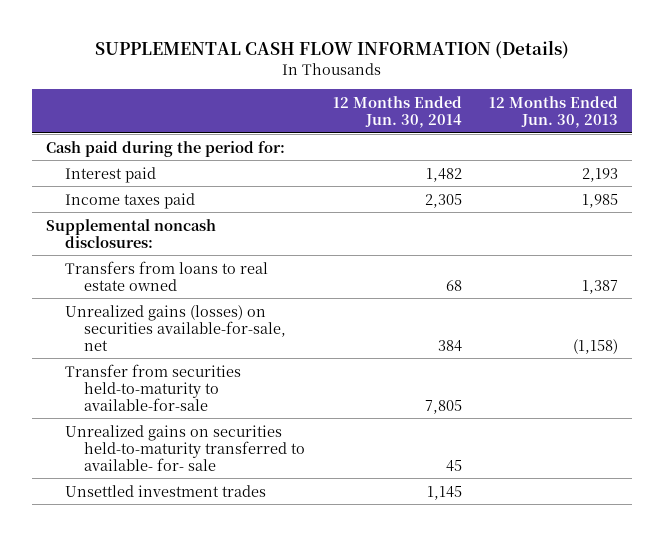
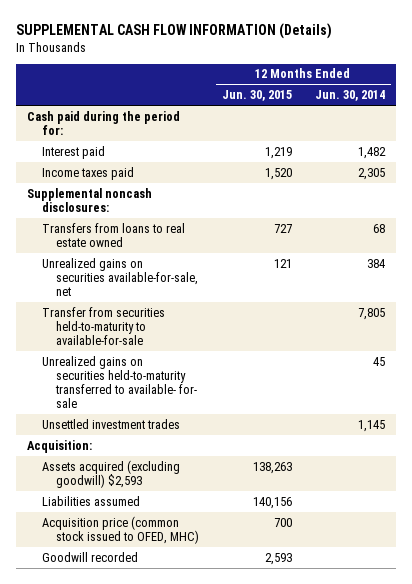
[488,95,618,128] 12 Months Ended Jun. 30, 2013 -> none
none -> [221,90,292,102] Jun. 30, 2015
[65,304,287,351] Unrealized gains (losses) on securities available-for-sale, net -> [41,257,198,297] Unrealized gains on securities available-for-sale, net
none -> [27,439,93,453] Acquisition:
none -> [41,459,180,488] Assets acquired (excluding goodwill) $2,593
none -> [41,495,140,506] Liabilities assumed
none -> [41,515,199,544] Acquisition price (common stock issued to OFED, MHC)
none -> [41,551,138,562] Goodwill recorded

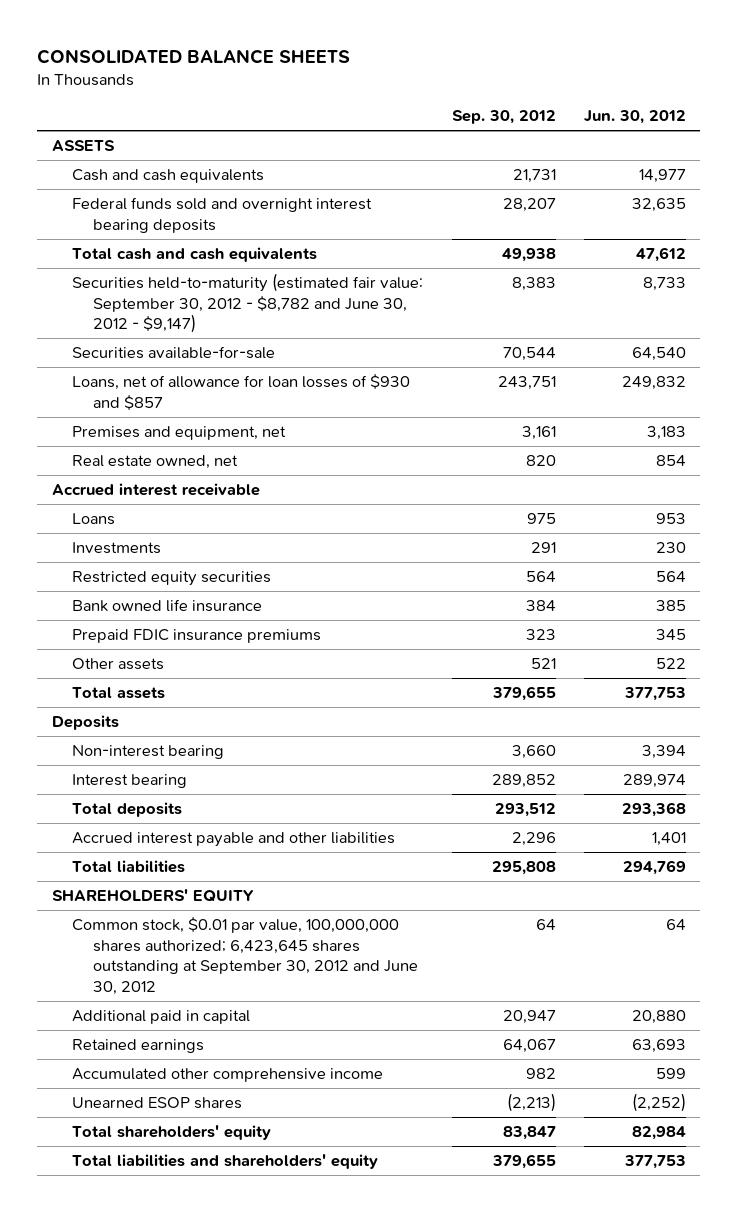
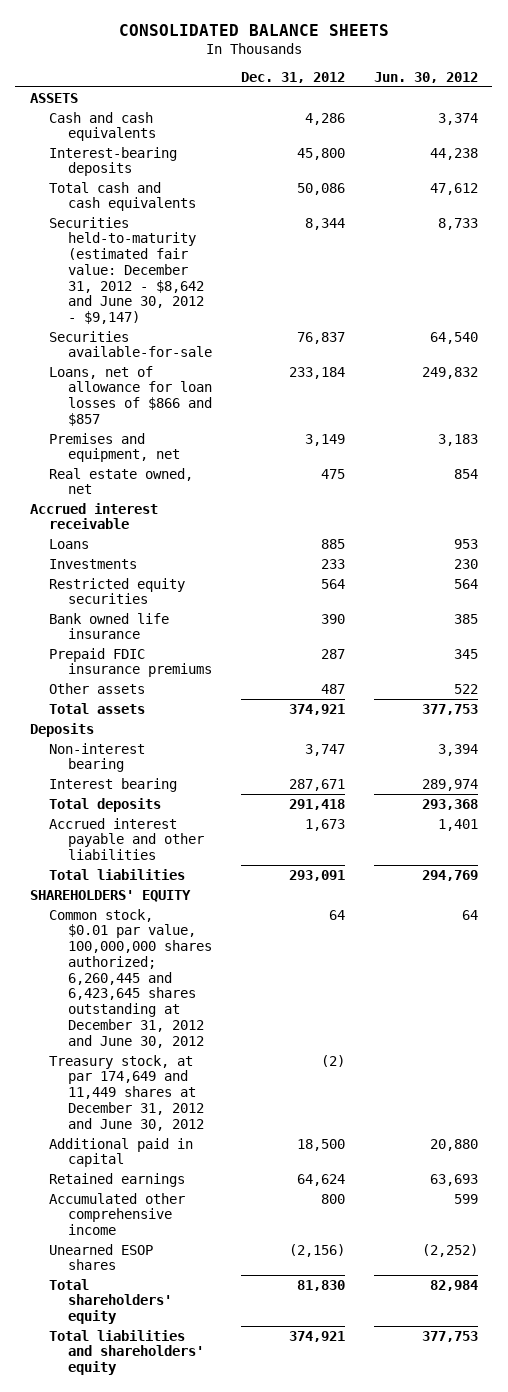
[451,110,556,125] Sep. 30, 2012 -> none
none -> [241,71,346,83] Dec. 31, 2012
[72,197,373,233] Federal funds sold and overnight interest bearing deposits -> none
[639,169,687,184] 14,977 -> [437,112,478,125] 3,374
none -> [49,146,178,177] Interest-bearing deposits
[72,273,424,334] Securities held-to-maturity (estimated fair value: September 30, 2012 - $8,782 and June 30, 2012 - $9,147) -> [49,216,205,325] Securities held-to-maturity (estimated fair value: December 31, 2012 - $8,642 and June 30, 2012 - $9,147)
[72,374,411,410] Loans, net of allowance for loan losses of $930 and $857 -> [49,365,213,426] Loans, net of allowance for loan losses of $866 and $857
[72,917,419,995] Common stock, $0.01 par value, 100,000,000 shares authorized; 6,423,645 shares outstanding at September 30, 2012 and June 30, 2012 -> [49,908,213,1048] Common stock, $0.01 par value, 100,000,000 shares authorized; 6,260,445 and 6,423,645 shares outstanding at December 31, 2012 and June 30, 2012
none -> [49,1054,205,1131] Treasury stock, at par 174,649 and 11,449 shares at December 31, 2012 and June 30, 2012

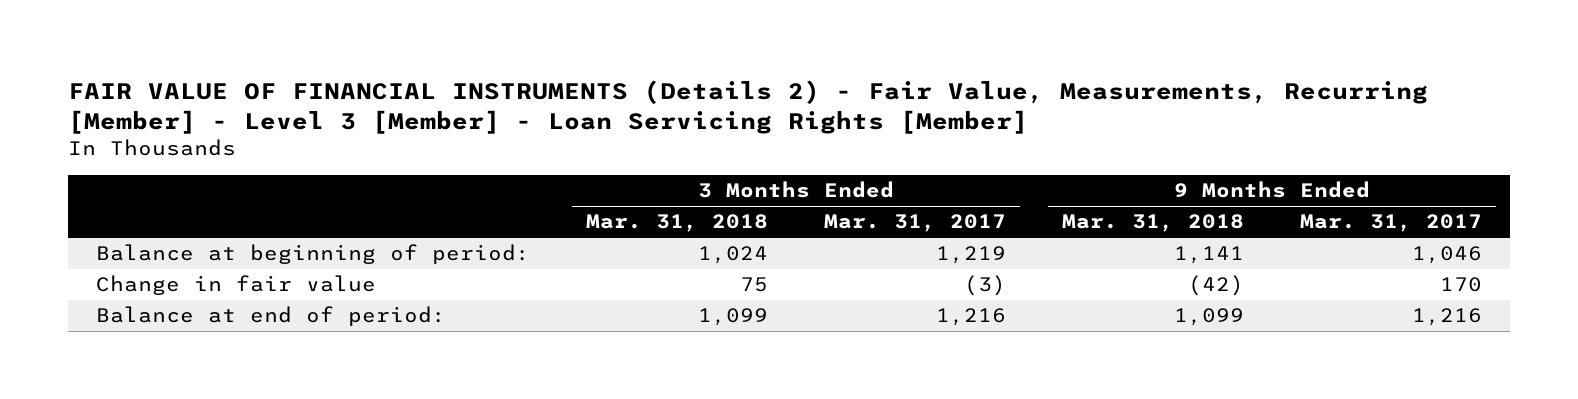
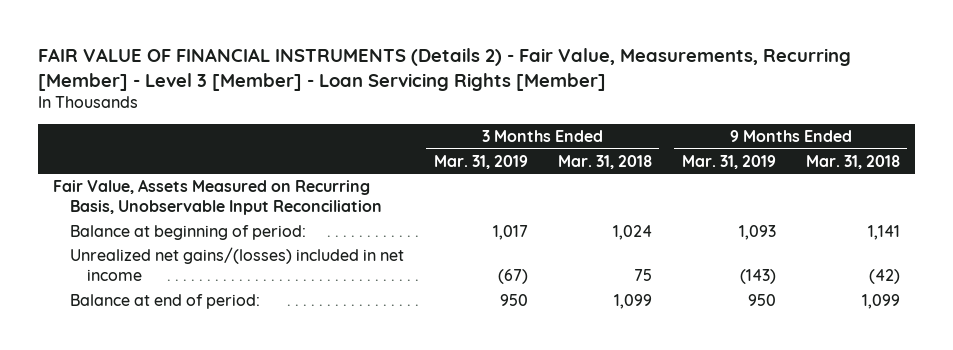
[823,214,1006,233] Mar. 31, 2017 -> none
[1299,214,1482,233] Mar. 31, 2017 -> none
none -> [433,154,528,169] Mar. 31, 2019
none -> [681,154,776,169] Mar. 31, 2019
none -> [52,178,382,216] Fair Value, Assets Measured on Recurring Basis, Unobservable Input Reconciliation
[96,275,377,296] Change in fair value -> [69,246,404,282] Unrealized net gains/(losses) included in net income

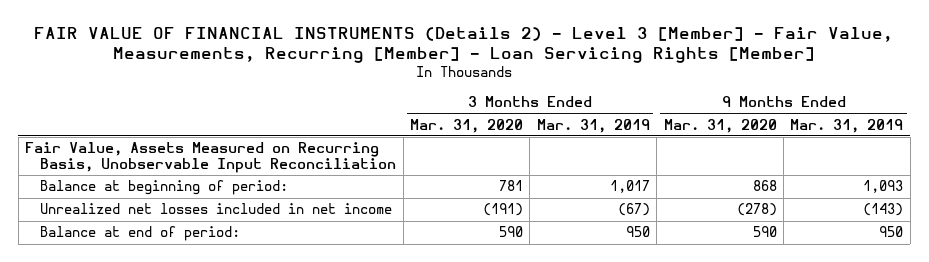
[37,48,851,91] FAIR VALUE OF FINANCIAL INSTRUMENTS (Details 2) - Fair Value, Measurements, Recurring [Member] - Level 3 [Member] - Loan Servicing Rights [Member] -> [34,26,894,64] FAIR VALUE OF FINANCIAL INSTRUMENTS (Details 2) - Level 3 [Member] - Fair Value, Measurements, Recurring [Member] - Loan Servicing Rights [Member]
[557,154,652,169] Mar. 31, 2018 -> none
[805,154,900,169] Mar. 31, 2018 -> none
none -> [410,118,524,133] Mar. 31, 2020
none -> [663,118,777,133] Mar. 31, 2020
[69,246,404,282] Unrealized net gains/(losses) included in net income -> [40,203,393,215] Unrealized net losses included in net income

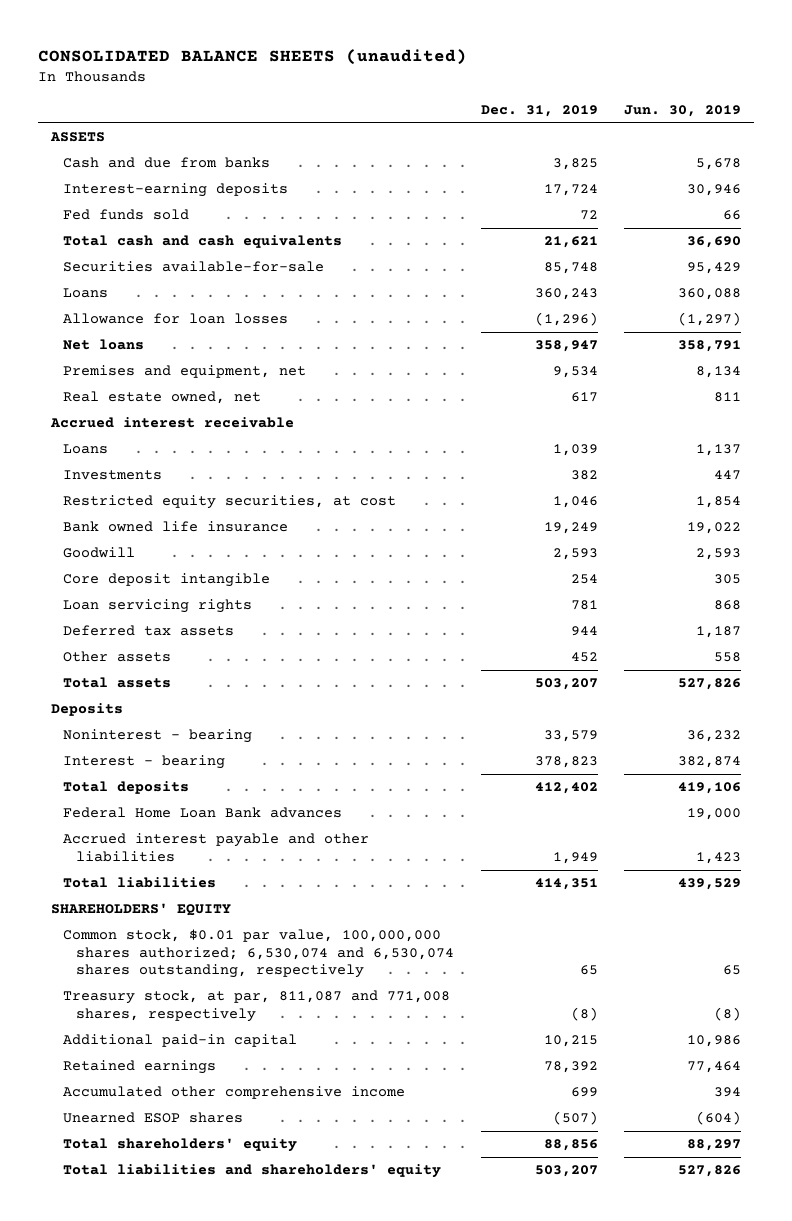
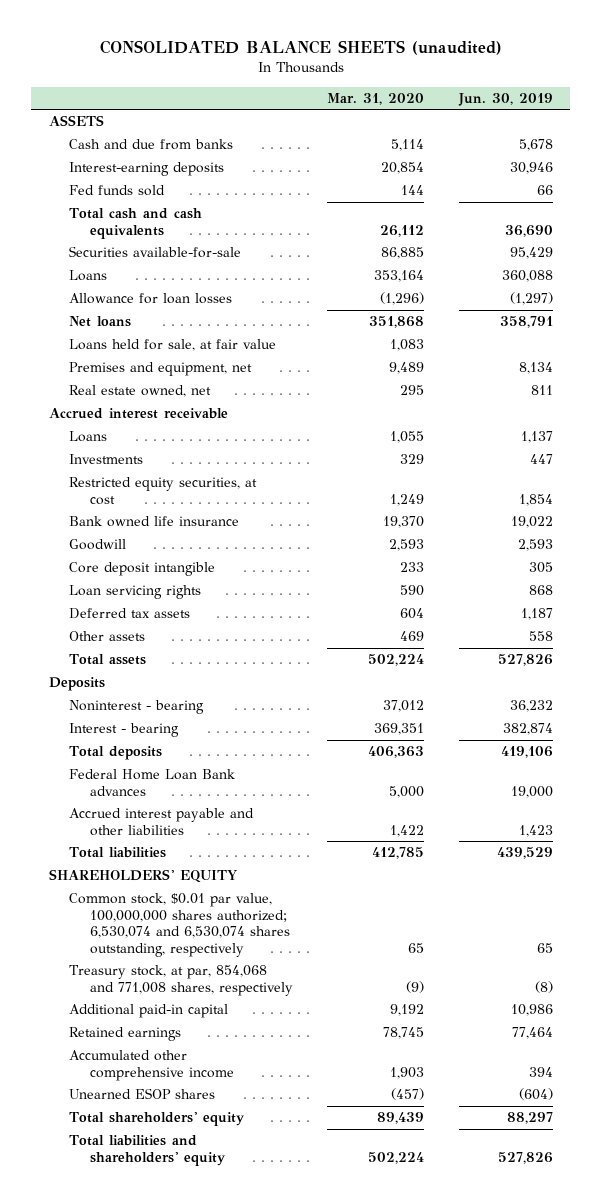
[480,104,598,117] Dec. 31, 2019 -> none
none -> [327,92,425,105] Mar. 31, 2020
none -> [69,339,277,352] Loans held for sale, at fair value
[63,990,451,1022] Treasury stock, at par, 811,087 and 771,008 shares, respectively -> [69,965,293,996] Treasury stock, at par, 854,068 and 771,008 shares, respectively

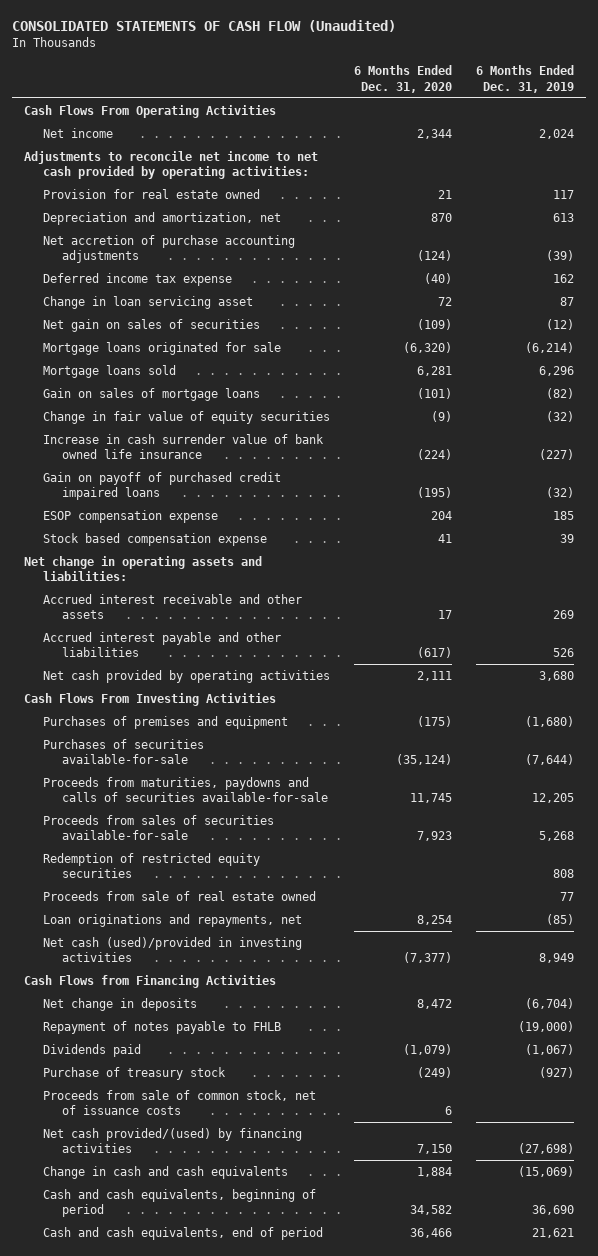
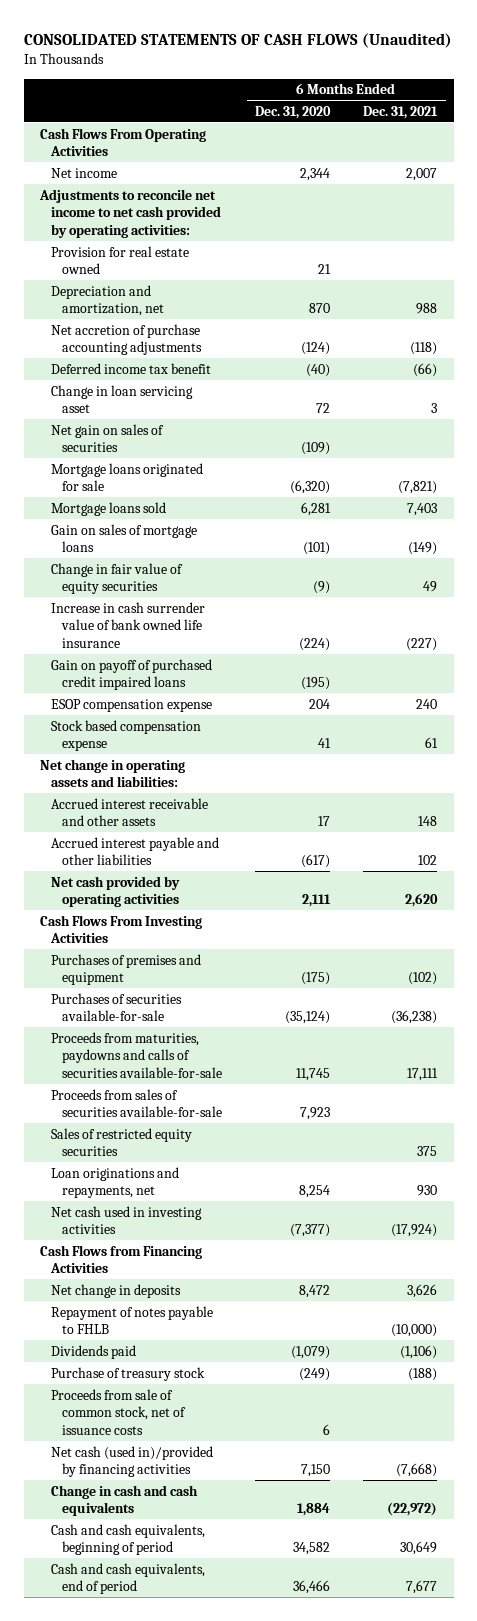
[12,19,397,32] CONSOLIDATED STATEMENTS OF CASH FLOW (Unaudited) -> [23,33,452,49] CONSOLIDATED STATEMENTS OF CASH FLOWS (Unaudited)
[475,65,574,93] 6 Months Ended Dec. 31, 2019 -> none
none -> [363,105,439,119] Dec. 31, 2021
[43,272,233,286] Deferred income tax expense -> [51,362,212,374] Deferred income tax benefit
[43,890,317,901] Proceeds from sale of real estate owned -> none
[43,852,261,879] Redemption of restricted equity securities -> [51,1127,193,1157] Sales of restricted equity securities
[43,936,303,963] Net cash (used)/provided in investing activities -> [51,1205,203,1235] Net cash used in investing activities
[43,1127,303,1154] Net cash provided/(used) by financing activities -> [51,1445,214,1478] Net cash (used in)/provided by financing activities

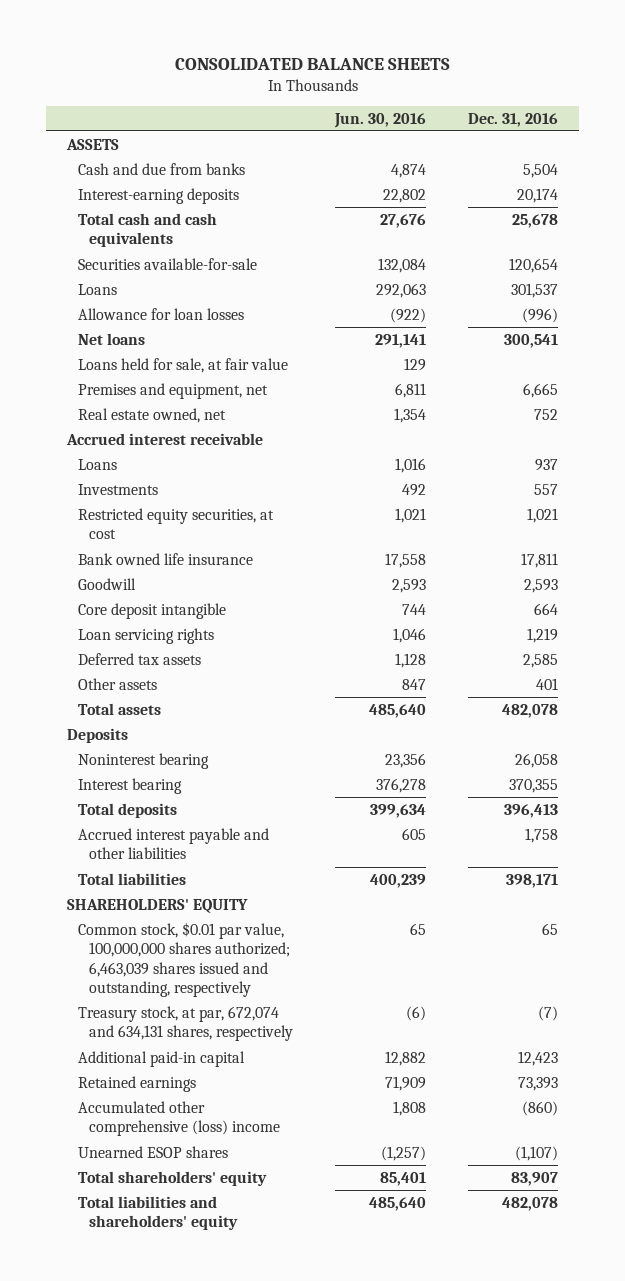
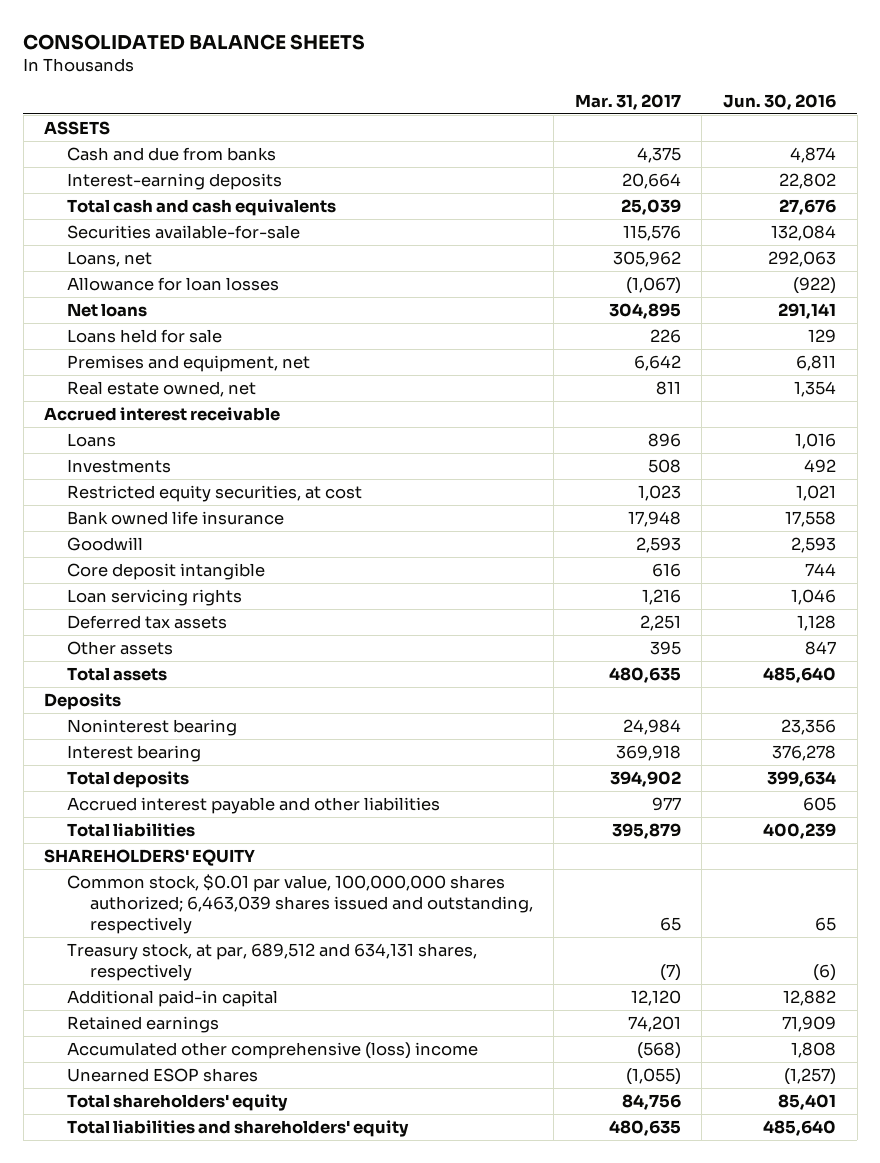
[468,112,559,127] Dec. 31, 2016 -> none
none -> [574,93,681,110] Mar. 31, 2017
[78,283,118,295] Loans -> [67,251,153,268] Loans, net
[78,357,289,373] Loans held for sale, at fair value -> [67,329,223,344] Loans held for sale
[78,1005,294,1042] Treasury stock, at par, 672,074 and 634,131 shares, respectively -> [67,943,478,981] Treasury stock, at par, 689,512 and 634,131 shares, respectively

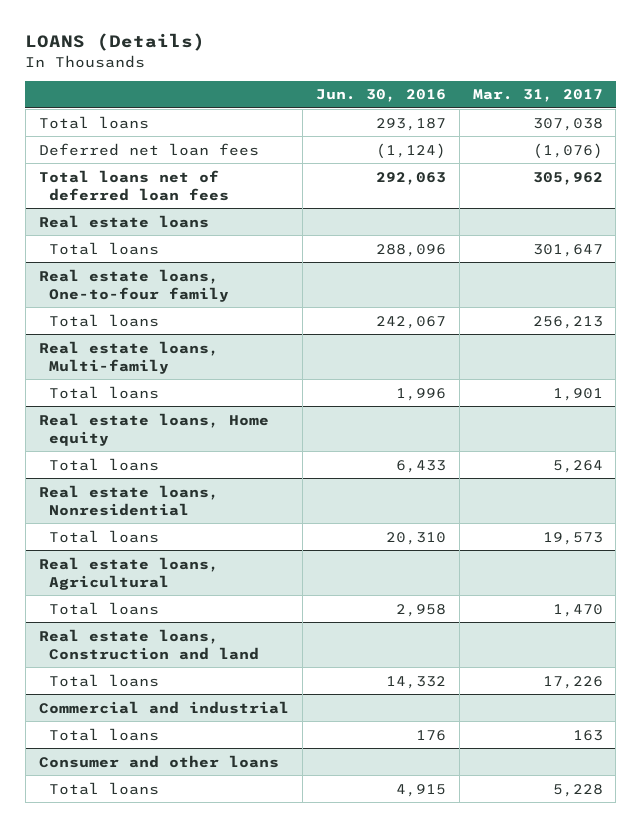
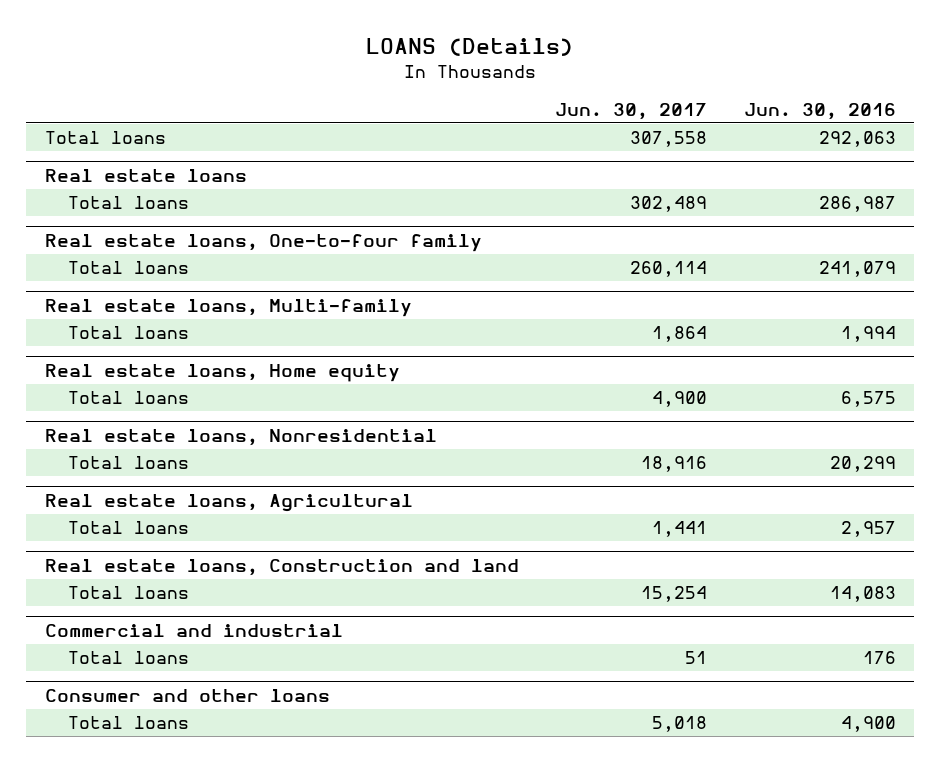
[472,89,603,103] Mar. 31, 2017 -> none
none -> [555,102,708,120] Jun. 30, 2017
[38,142,259,156] Deferred net loan fees -> none
[38,169,230,201] Total loans net of deferred loan fees -> none
[375,117,446,131] 293,187 -> [818,131,896,148] 292,063
[375,243,446,257] 288,096 -> [818,196,896,213] 286,987
[375,315,446,329] 242,067 -> [818,261,896,278] 241,079
[395,387,446,401] 1,996 -> [840,326,896,343] 1,994
[395,459,446,473] 6,433 -> [840,391,896,408] 6,575
[385,531,446,545] 20,310 -> [829,456,896,473] 20,299
[395,603,446,617] 2,958 -> [840,521,896,538] 2,957
[385,675,446,689] 14,332 -> [829,586,896,603] 14,083
[395,783,446,797] 4,915 -> [840,716,896,733] 4,900

